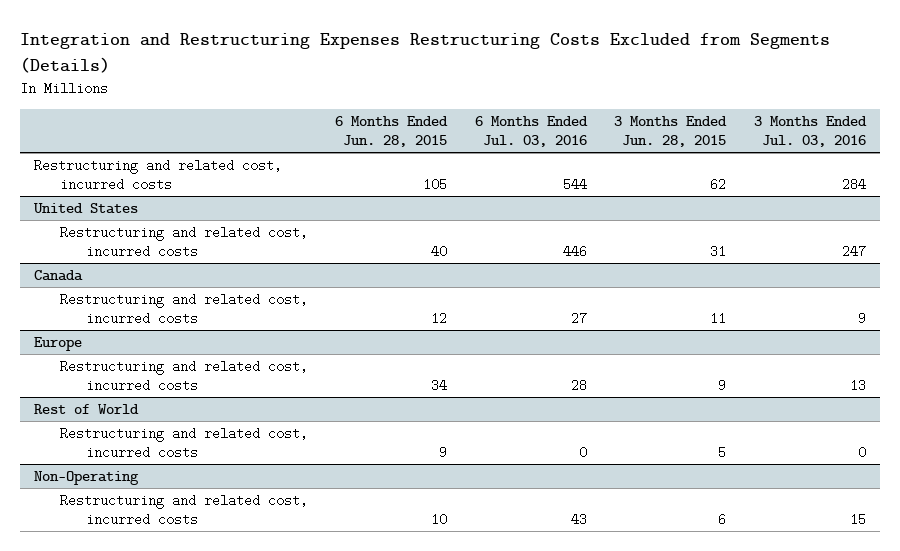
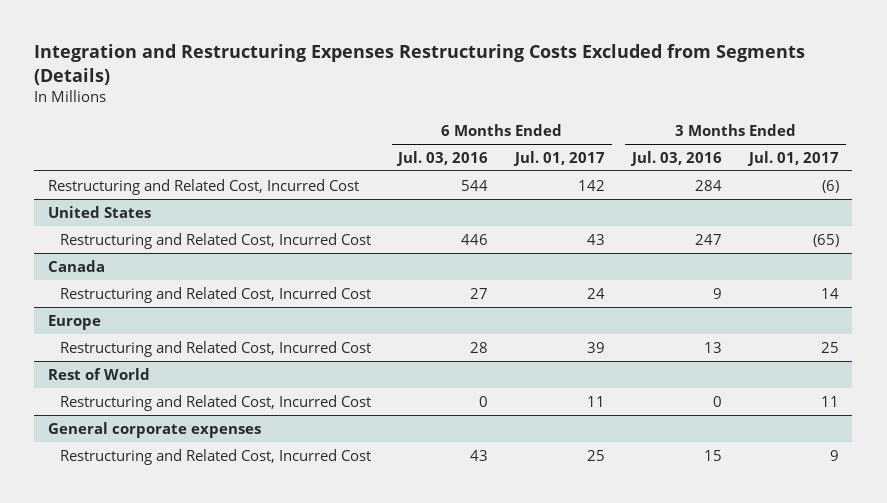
[335,115,449,147] 6 Months Ended Jun. 28, 2015 -> none
[614,115,728,147] 3 Months Ended Jun. 28, 2015 -> none
none -> [513,150,606,166] Jul. 01, 2017
none -> [746,150,839,166] Jul. 01, 2017
[33,159,282,192] Restructuring and related cost, incurred costs -> [47,178,359,195] Restructuring and Related Cost, Incurred Cost
[59,226,308,259] Restructuring and related cost, incurred costs -> [60,232,372,249] Restructuring and Related Cost, Incurred Cost
[59,293,308,326] Restructuring and related cost, incurred costs -> [60,286,372,303] Restructuring and Related Cost, Incurred Cost
[59,360,308,393] Restructuring and related cost, incurred costs -> [60,340,372,357] Restructuring and Related Cost, Incurred Cost
[59,427,308,460] Restructuring and related cost, incurred costs -> [60,394,372,411] Restructuring and Related Cost, Incurred Cost
[33,471,139,486] Non-Operating -> [47,421,261,438] General corporate expenses
[59,494,308,527] Restructuring and related cost, incurred costs -> [60,448,372,465] Restructuring and Related Cost, Incurred Cost

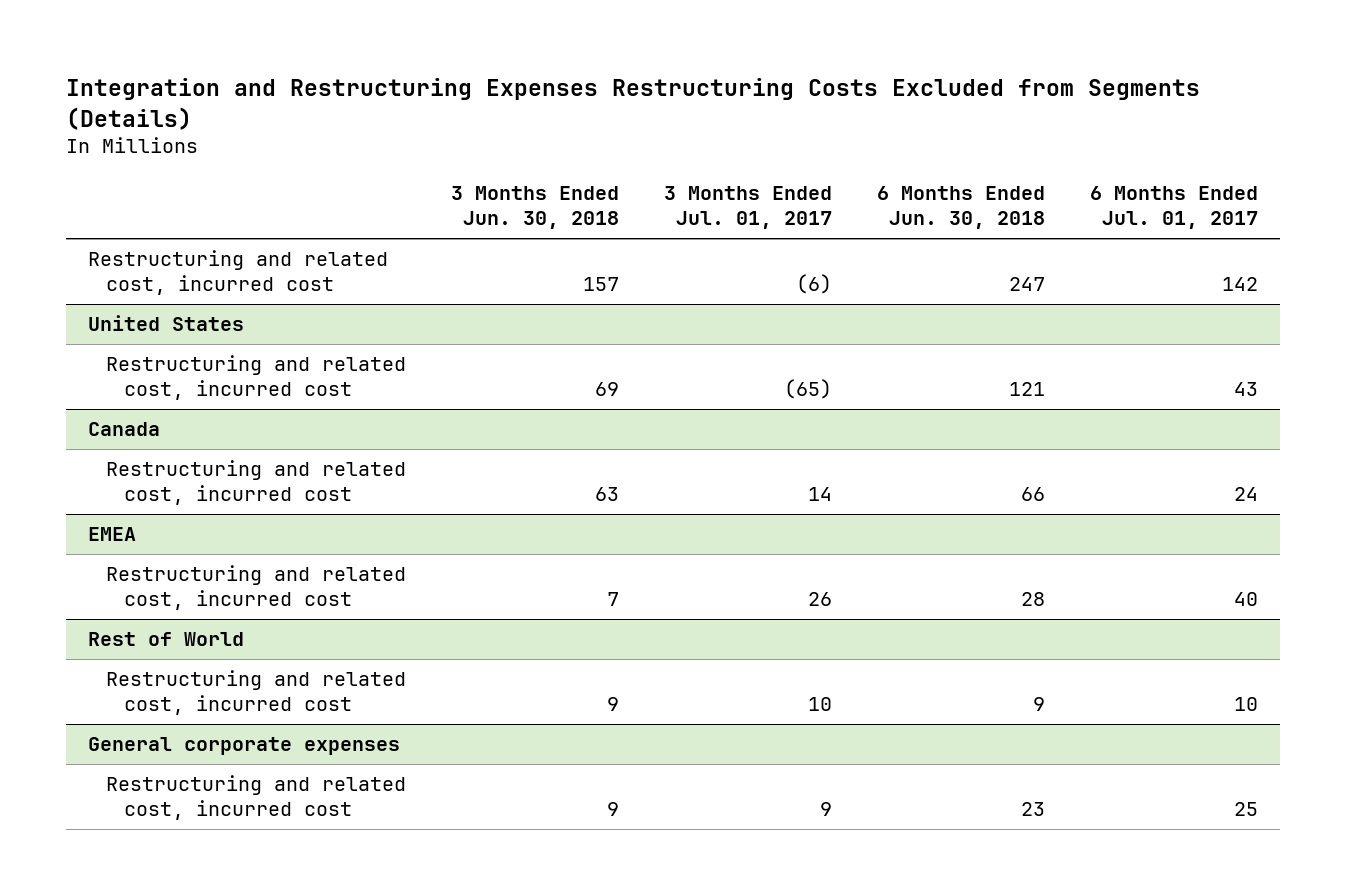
[396,150,489,166] Jul. 03, 2016 -> none
[630,150,723,166] Jul. 03, 2016 -> none
none -> [451,186,620,230] 3 Months Ended Jun. 30, 2018
none -> [876,186,1045,230] 6 Months Ended Jun. 30, 2018
[47,178,359,195] Restructuring and Related Cost, Incurred Cost -> [88,250,389,296] Restructuring and related cost, incurred cost
[60,232,372,249] Restructuring and Related Cost, Incurred Cost -> [106,355,407,401] Restructuring and related cost, incurred cost
[47,314,101,330] Europe -> none
[60,286,372,303] Restructuring and Related Cost, Incurred Cost -> [106,460,407,506] Restructuring and related cost, incurred cost
none -> [88,527,137,542] EMEA
[60,340,372,357] Restructuring and Related Cost, Incurred Cost -> [106,565,407,611] Restructuring and related cost, incurred cost
[587,341,606,353] 39 -> [1233,592,1258,607] 40
[820,341,839,353] 25 -> [807,592,832,607] 26
[60,394,372,411] Restructuring and Related Cost, Incurred Cost -> [106,670,407,716] Restructuring and related cost, incurred cost
[587,395,606,407] 11 -> [1233,697,1258,712] 10
[820,395,839,407] 11 -> [807,697,832,712] 10
[60,448,372,465] Restructuring and Related Cost, Incurred Cost -> [106,775,407,821] Restructuring and related cost, incurred cost

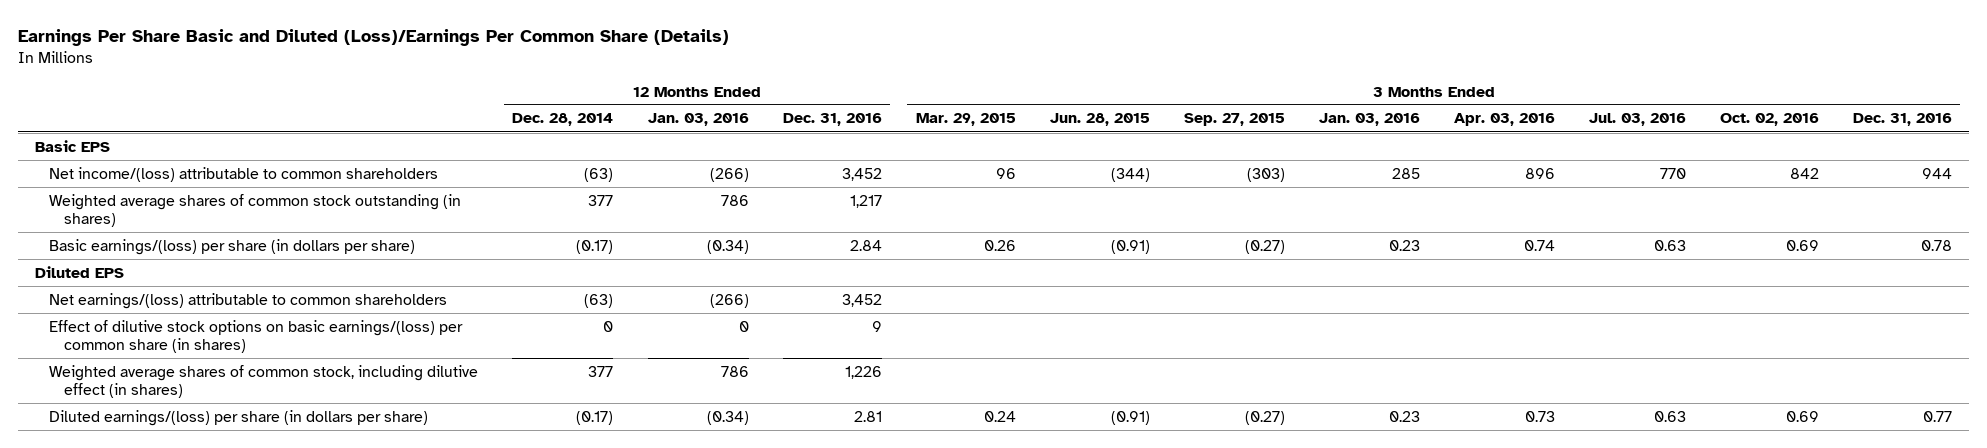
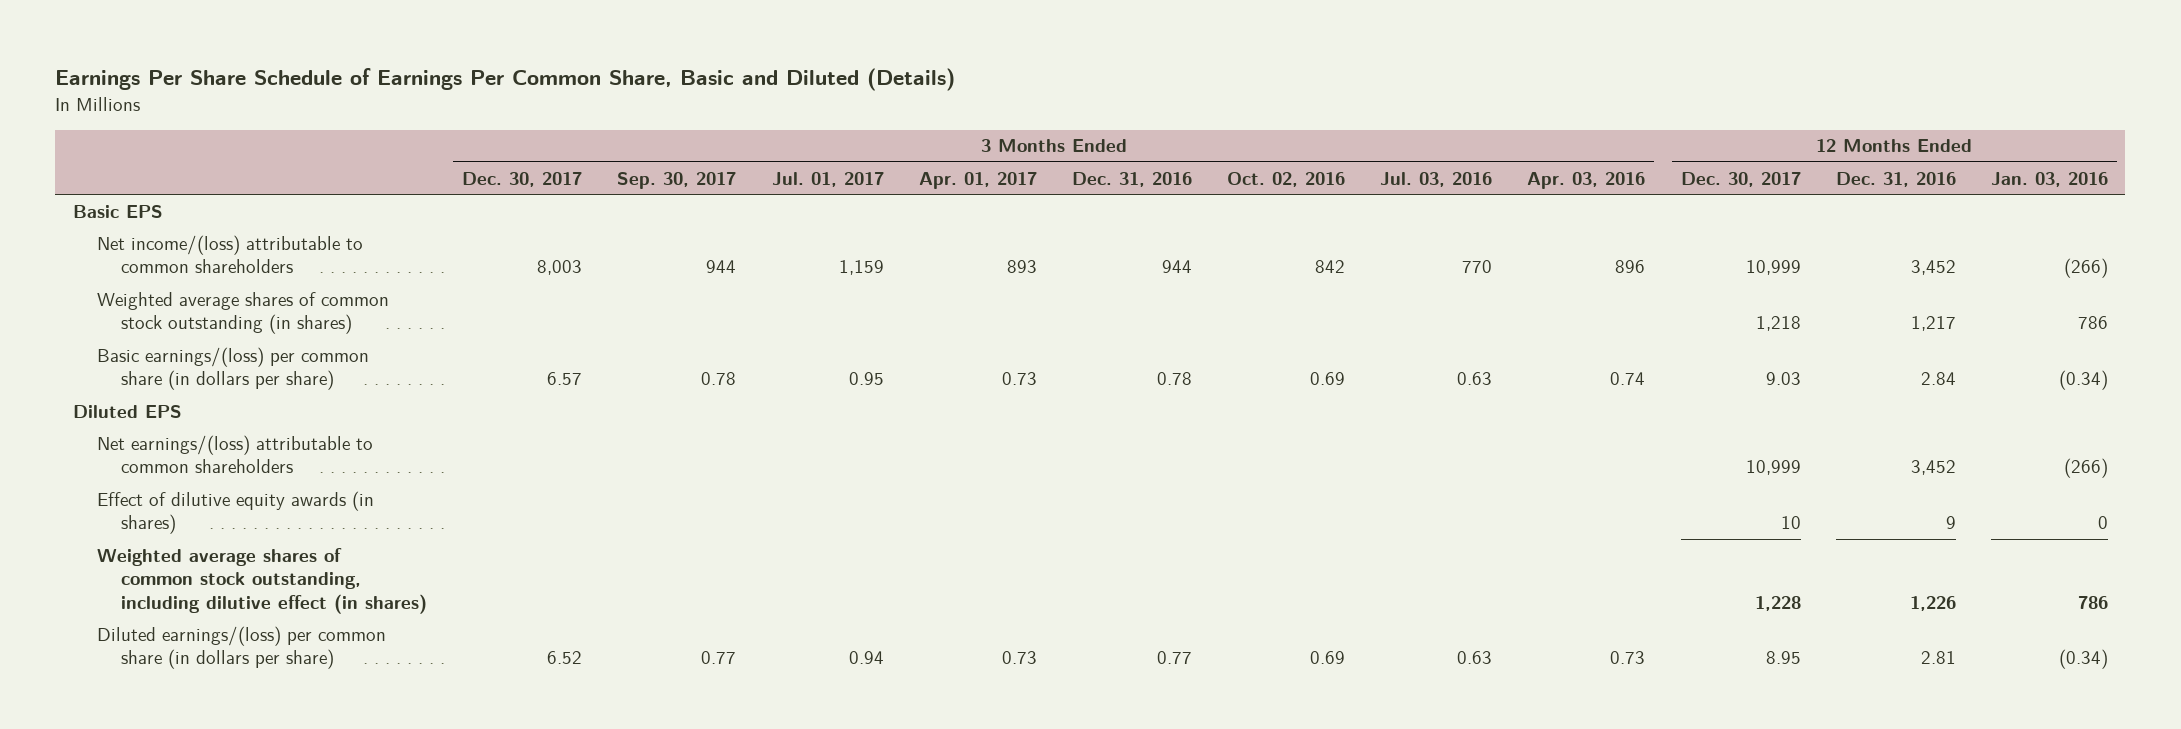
[18,29,730,47] Earnings Per Share Basic and Diluted (Loss)/Earnings Per Common Share (Details) -> [55,67,956,91] Earnings Per Share Schedule of Earnings Per Common Share, Basic and Diluted (Details)
[512,113,614,127] Dec. 28, 2014 -> none
[915,113,1016,127] Mar. 29, 2015 -> none
[1049,113,1150,127] Jun. 28, 2015 -> none
[1183,113,1285,127] Sep. 27, 2015 -> none
[1318,113,1420,127] Jan. 03, 2016 -> none
none -> [462,171,583,187] Dec. 30, 2017
none -> [617,171,737,189] Sep. 30, 2017
none -> [771,171,884,187] Jul. 01, 2017
none -> [918,171,1037,189] Apr. 01, 2017
none -> [1680,171,1801,187] Dec. 30, 2017
[49,238,416,255] Basic earnings/(loss) per share (in dollars per share) -> [96,346,369,391] Basic earnings/(loss) per common share (in dollars per share)
[49,319,464,353] Effect of dilutive stock options on basic earnings/(loss) per common share (in shares) -> [96,490,374,535] Effect of dilutive equity awards (in shares)
[49,364,479,398] Weighted average shares of common stock, including dilutive effect (in shares) -> [96,547,428,615] Weighted average shares of common stock outstanding, including dilutive effect (in shares)
[49,409,429,426] Diluted earnings/(loss) per share (in dollars per share) -> [96,625,386,670] Diluted earnings/(loss) per common share (in dollars per share)

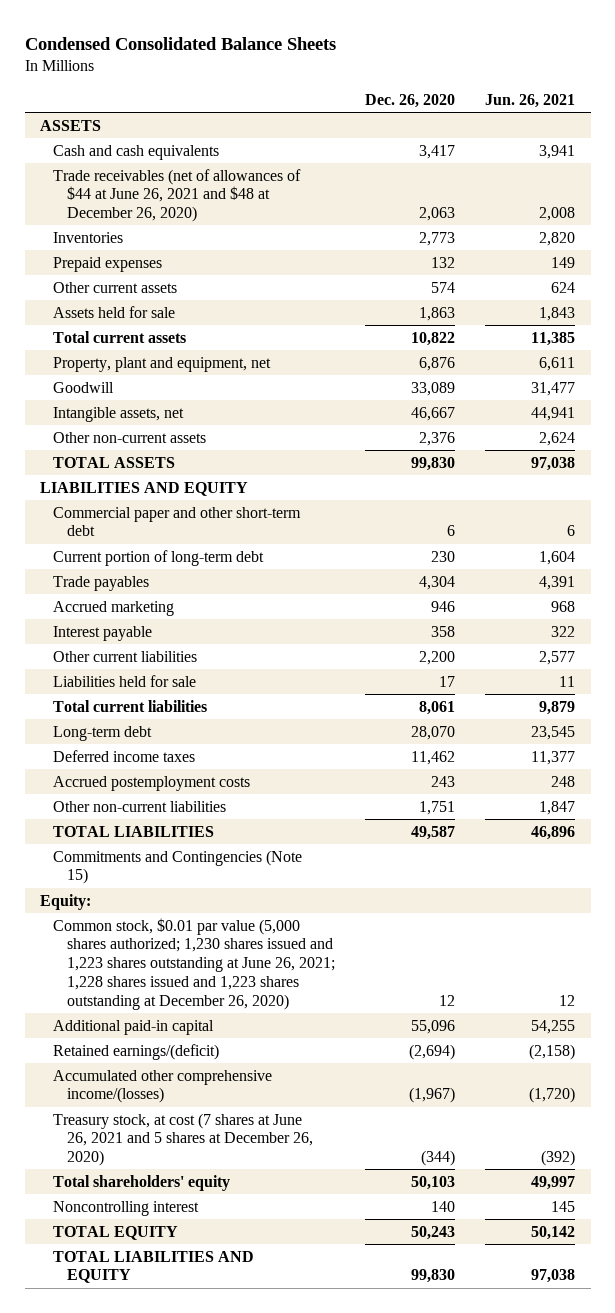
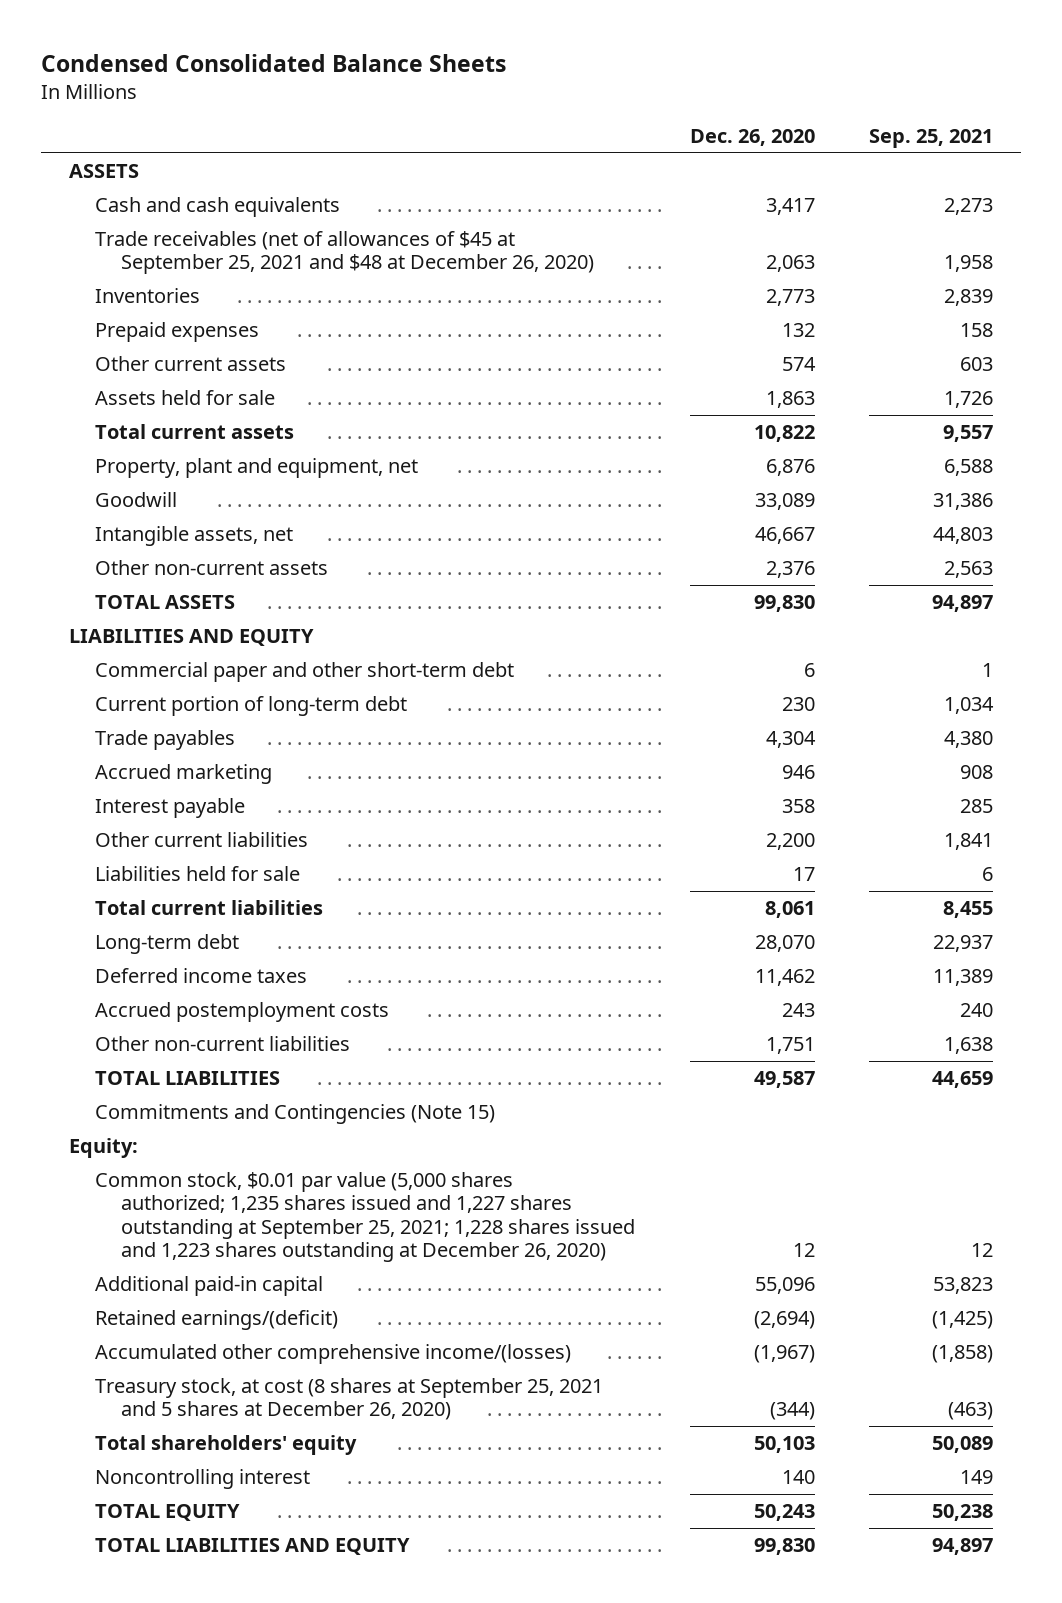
[485,93,576,108] Jun. 26, 2021 -> none
none -> [869,129,994,149] Sep. 25, 2021
[53,168,302,223] Trade receivables (net of allowances of $44 at June 26, 2021 and $48 at December 26, 2020) -> [94,231,595,275] Trade receivables (net of allowances of $45 at September 25, 2021 and $48 at December 26, 2020)
[53,917,335,1010] Common stock, $0.01 par value (5,000 shares authorized; 1,230 shares issued and 1,223 shares outstanding at June 26, 2021; 1,228 shares issued and 1,223 shares outstanding at December 26, 2020) -> [94,1172,636,1262] Common stock, $0.01 par value (5,000 shares authorized; 1,235 shares issued and 1,227 shares outstanding at September 25, 2021; 1,228 shares issued and 1,223 shares outstanding at December 26, 2020)
[53,1112,313,1167] Treasury stock, at cost (7 shares at June 26, 2021 and 5 shares at December 26, 2020) -> [94,1378,603,1421] Treasury stock, at cost (8 shares at September 25, 2021 and 5 shares at December 26, 2020)

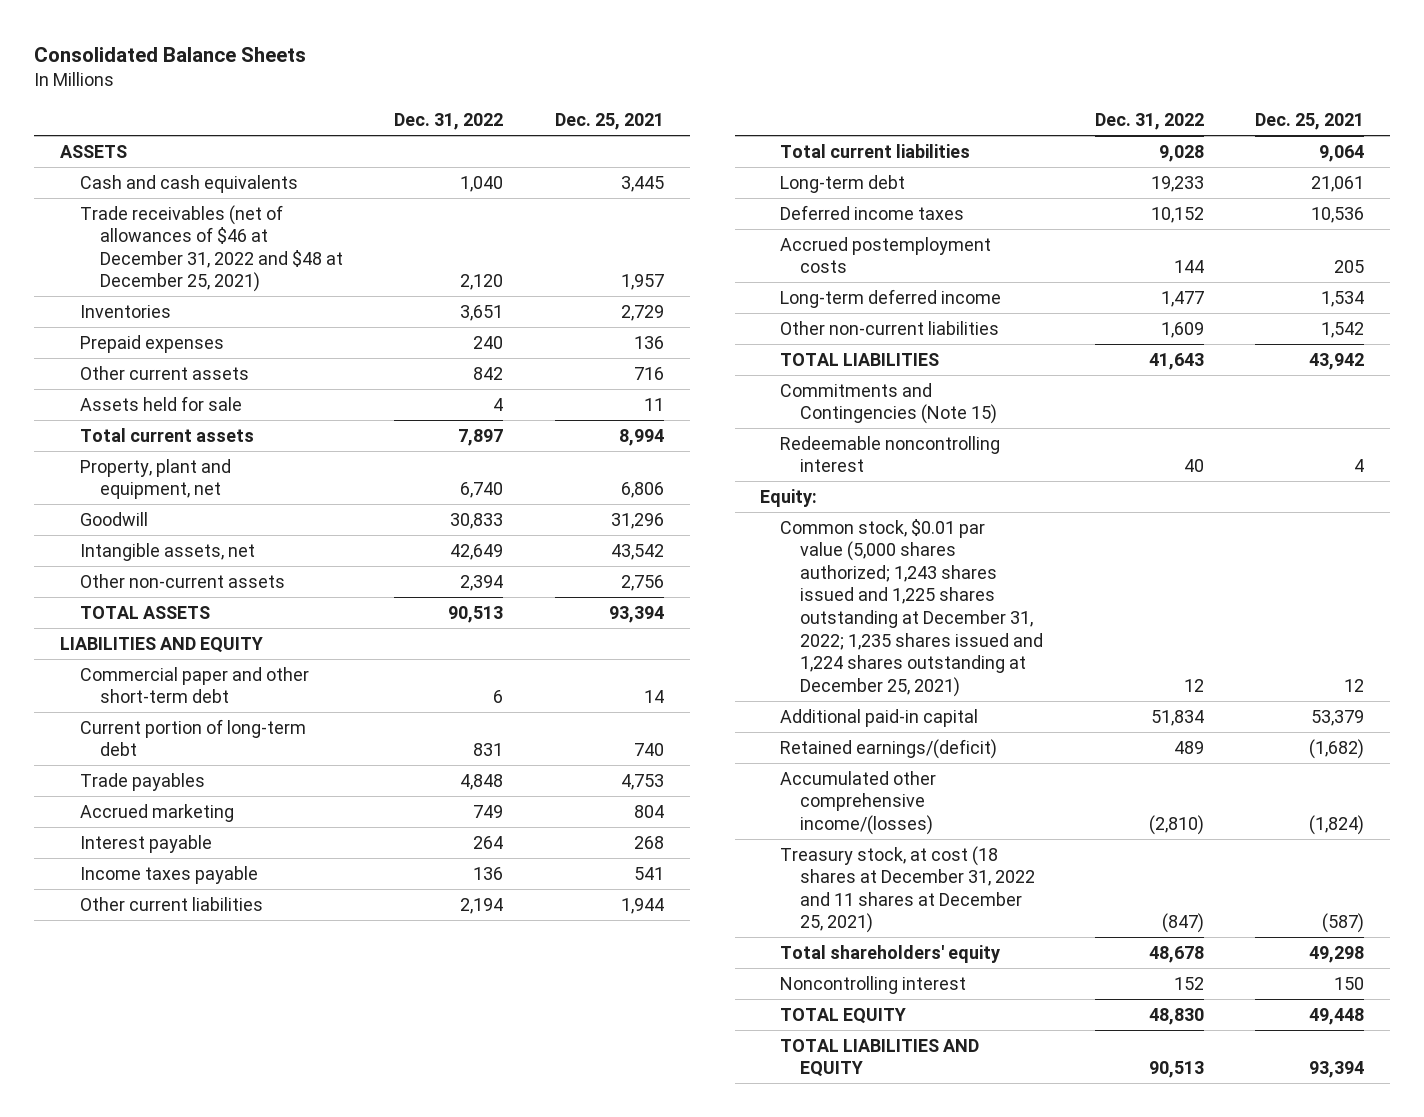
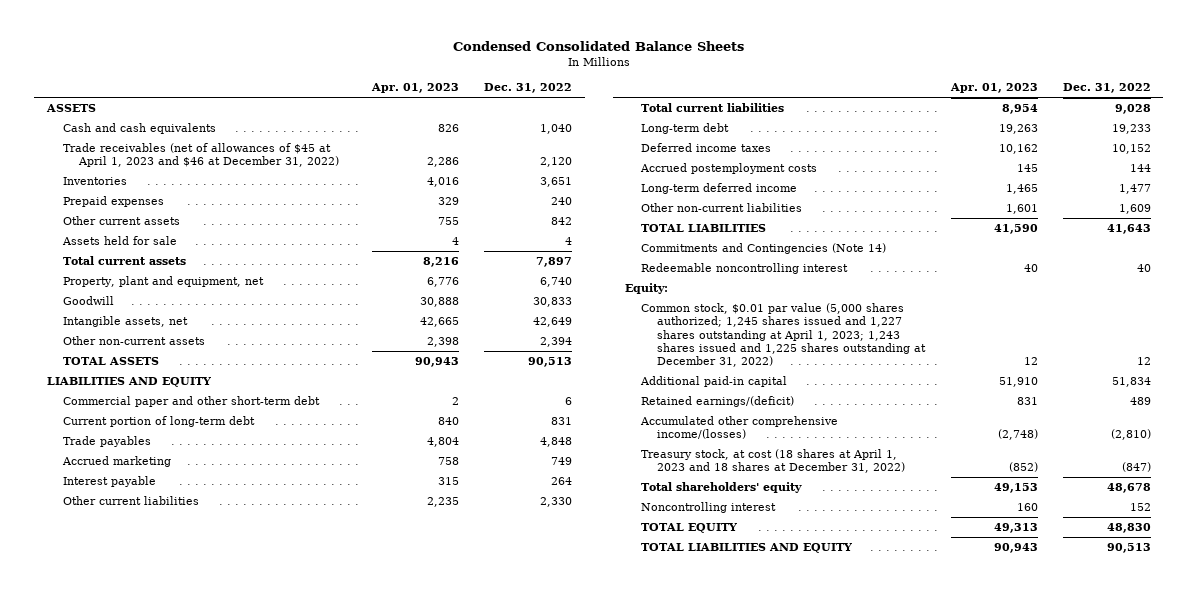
[34,47,307,63] Consolidated Balance Sheets -> [452,41,744,52] Condensed Consolidated Balance Sheets
[555,113,665,131] Dec. 25, 2021 -> none
none -> [371,83,460,94] Apr. 01, 2023
[80,204,343,293] Trade receivables (net of allowances of $46 at December 31, 2022 and $48 at December 25, 2021) -> [62,143,339,168] Trade receivables (net of allowances of $45 at April 1, 2023 and $46 at December 31, 2022)
[80,865,259,884] Income taxes payable -> none
[460,897,504,914] 2,194 -> [540,497,573,508] 2,330
[780,382,998,425] Commitments and Contingencies (Note 15) -> [641,243,887,255] Commitments and Contingencies (Note 14)
[780,518,1044,697] Common stock, $0.01 par value (5,000 shares authorized; 1,243 shares issued and 1,225 shares outstanding at December 31, 2022; 1,235 shares issued and 1,224 shares outstanding at December 25, 2021) -> [641,303,927,368] Common stock, $0.01 par value (5,000 shares authorized; 1,245 shares issued and 1,227 shares outstanding at April 1, 2023; 1,243 shares issued and 1,225 shares outstanding at December 31, 2022)
[780,845,1036,934] Treasury stock, at cost (18 shares at December 31, 2022 and 11 shares at December 25, 2021) -> [641,449,906,474] Treasury stock, at cost (18 shares at April 1, 2023 and 18 shares at December 31, 2022)

